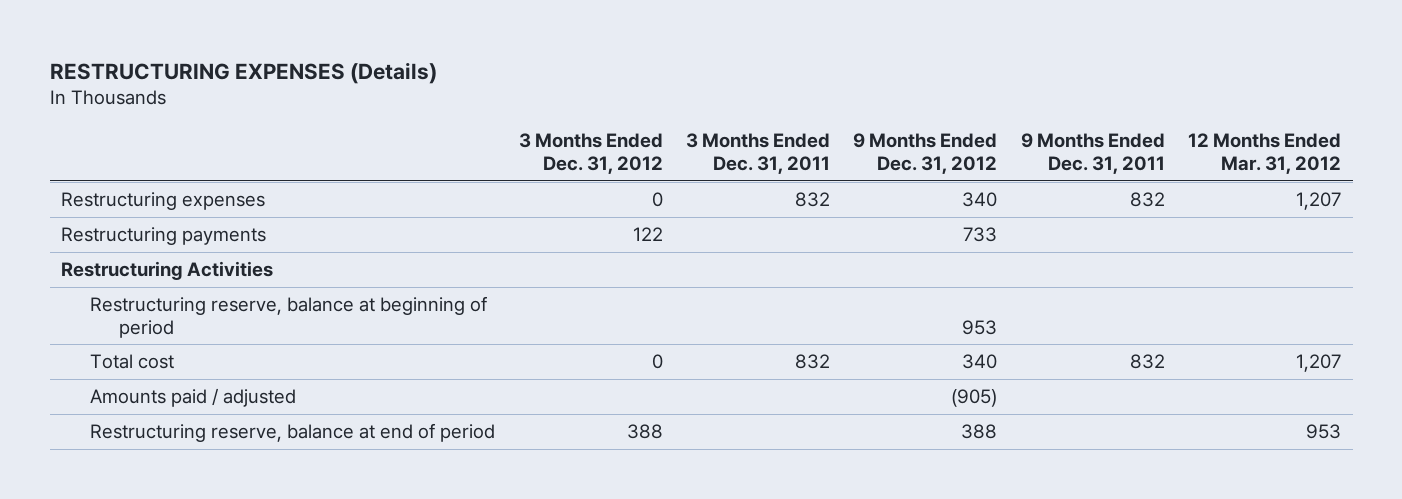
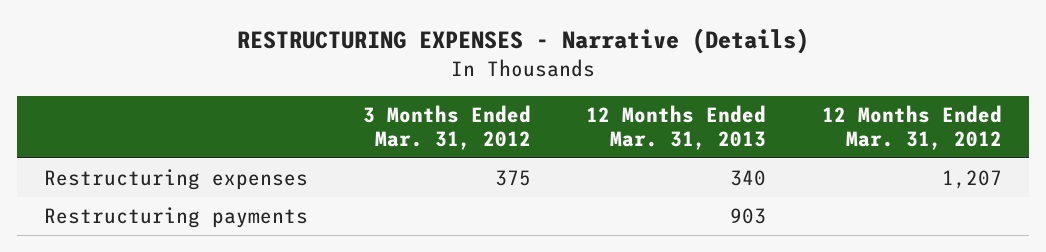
[49,61,437,84] RESTRUCTURING EXPENSES (Details) -> [236,28,809,55] RESTRUCTURING EXPENSES - Narrative (Details)
[518,133,663,174] 3 Months Ended Dec. 31, 2012 -> none
[686,133,831,174] 3 Months Ended Dec. 31, 2011 -> none
[853,133,998,174] 9 Months Ended Dec. 31, 2012 -> none
[1020,133,1165,174] 9 Months Ended Dec. 31, 2011 -> none
none -> [363,105,532,150] 3 Months Ended Mar. 31, 2012
none -> [586,105,767,150] 12 Months Ended Mar. 31, 2013
[61,261,274,281] Restructuring Activities -> none
[90,296,488,338] Restructuring reserve, balance at beginning of period -> none
[90,354,175,370] Total cost -> none
[90,388,297,408] Amounts paid / adjusted -> none
[90,423,496,443] Restructuring reserve, balance at end of period -> none

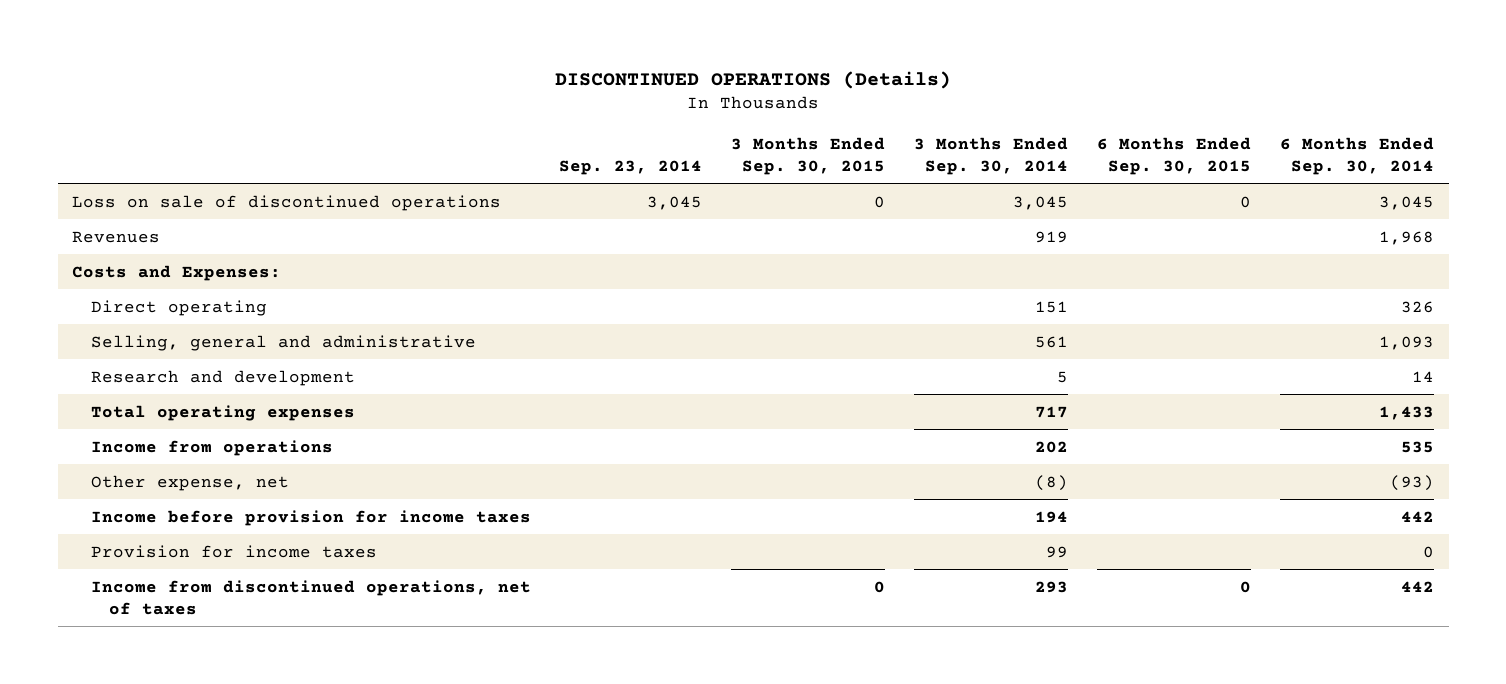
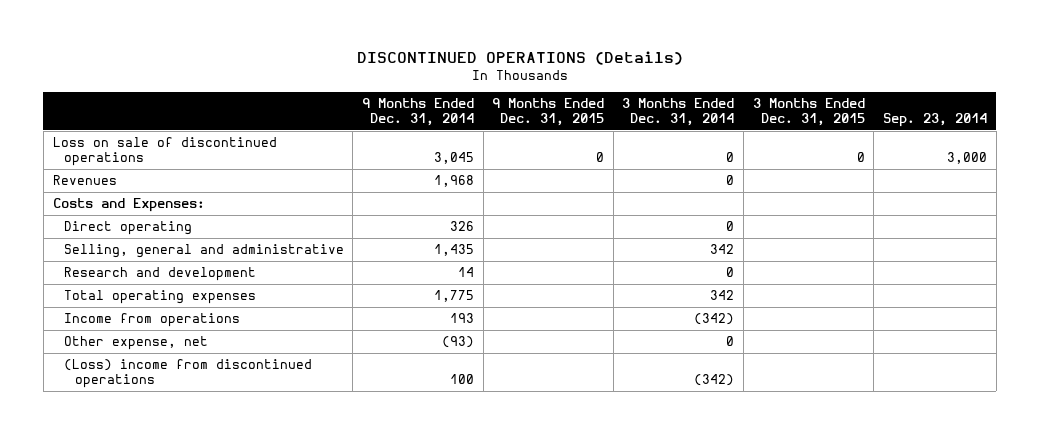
[731,136,886,175] 3 Months Ended Sep. 30, 2015 -> none
[914,136,1069,175] 3 Months Ended Sep. 30, 2014 -> none
[1097,136,1252,175] 6 Months Ended Sep. 30, 2015 -> none
[1280,136,1435,175] 6 Months Ended Sep. 30, 2014 -> none
none -> [361,98,474,127] 9 Months Ended Dec. 31, 2014
none -> [492,98,605,127] 9 Months Ended Dec. 31, 2015
none -> [622,98,735,127] 3 Months Ended Dec. 31, 2014
none -> [752,98,865,127] 3 Months Ended Dec. 31, 2015
[647,195,703,210] 3,045 -> [947,152,988,165] 3,000
[90,544,377,558] Provision for income taxes -> none
[90,579,531,615] Income from discontinued operations, net of taxes -> none
[90,509,531,526] Income before provision for income taxes -> [63,359,312,389] (Loss) income from discontinued operations

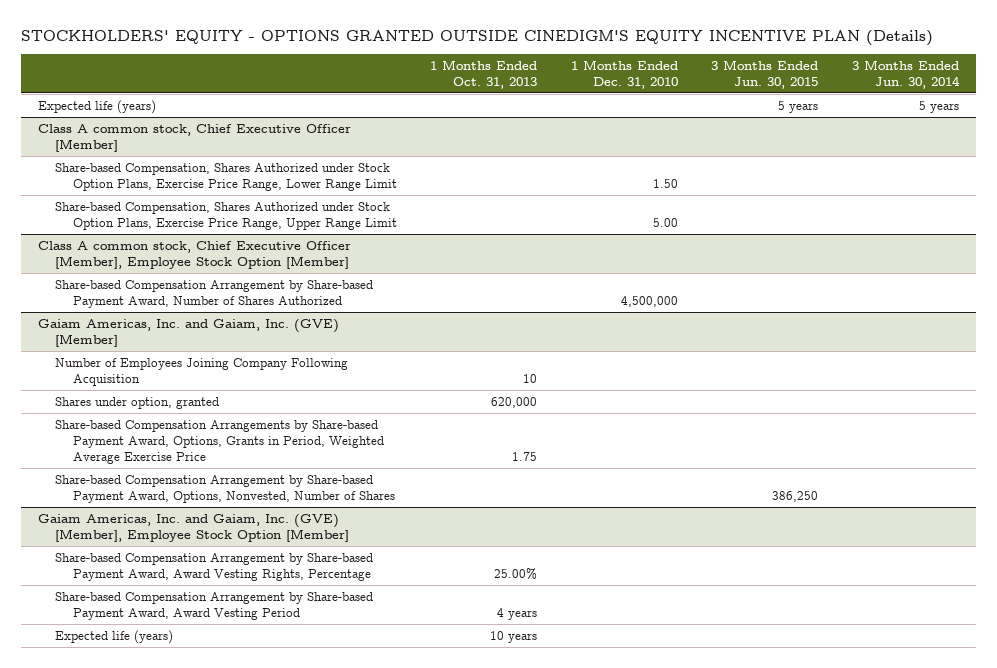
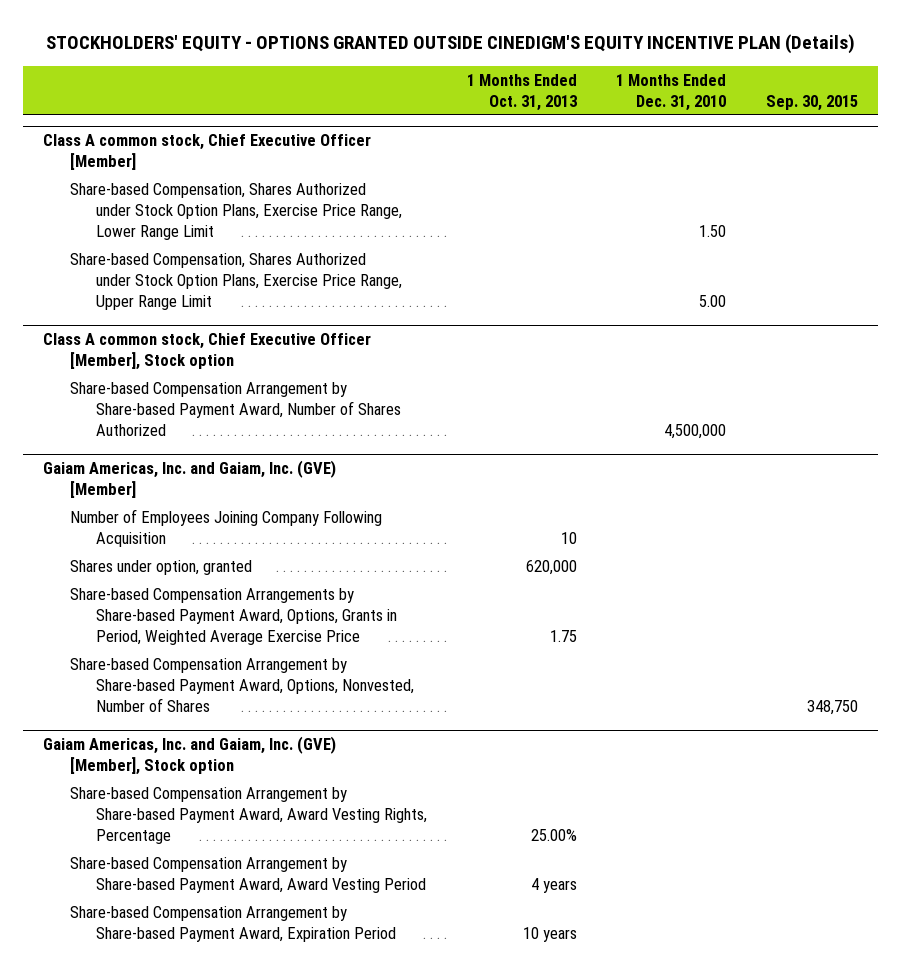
[711,60,819,89] 3 Months Ended Jun. 30, 2015 -> none
[851,60,960,89] 3 Months Ended Jun. 30, 2014 -> none
none -> [765,94,858,111] Sep. 30, 2015
[37,100,156,115] Expected life (years) -> none
[37,241,351,269] Class A common stock, Chief Executive Officer [Member], Employee Stock Option [Member] -> [43,333,372,371] Class A common stock, Chief Executive Officer [Member], Stock option
[37,514,350,542] Gaiam Americas, Inc. and Gaiam, Inc. (GVE) [Member], Employee Stock Option [Member] -> [43,736,337,776] Gaiam Americas, Inc. and Gaiam, Inc. (GVE) [Member], Stock option
[55,630,174,645] Expected life (years) -> none
none -> [69,905,396,942] Share-based Compensation Arrangement by Share-based Payment Award, Expiration Period

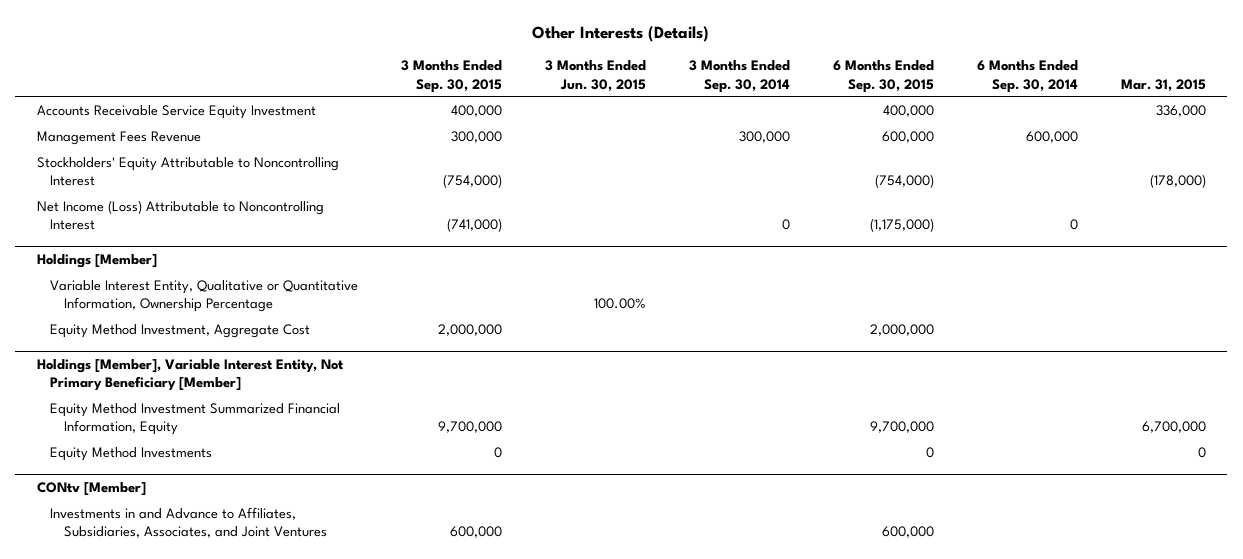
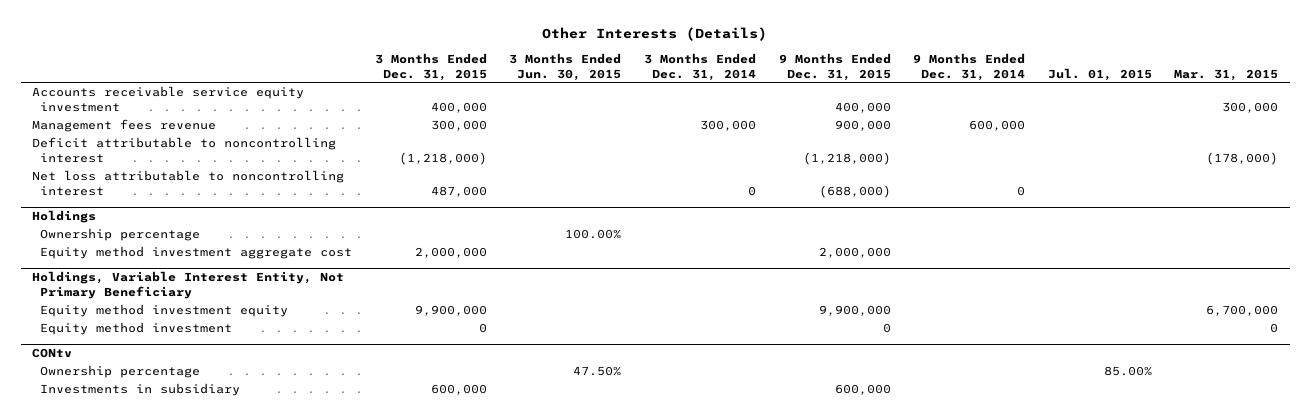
[401,60,503,93] 3 Months Ended Sep. 30, 2015 -> none
[689,60,791,93] 3 Months Ended Sep. 30, 2014 -> none
[833,60,935,93] 6 Months Ended Sep. 30, 2015 -> none
[977,60,1079,93] 6 Months Ended Sep. 30, 2014 -> none
none -> [374,52,487,81] 3 Months Ended Dec. 31, 2015
none -> [643,52,756,81] 3 Months Ended Dec. 31, 2014
none -> [778,52,891,81] 9 Months Ended Dec. 31, 2015
none -> [913,52,1026,81] 9 Months Ended Dec. 31, 2014
none -> [1047,67,1152,81] Jul. 01, 2015
[36,104,316,119] Accounts Receivable Service Equity Investment -> [31,85,304,112] Accounts receivable service equity investment
[1156,104,1207,117] 336,000 -> [1222,101,1279,113] 300,000
[36,130,201,145] Management Fees Revenue -> [31,118,216,132] Management fees revenue
[36,156,339,187] Stockholders' Equity Attributable to Noncontrolling Interest -> [31,136,336,163] Deficit attributable to noncontrolling interest
[36,199,324,231] Net Income (Loss) Attributable to Noncontrolling Interest -> [31,169,344,196] Net loss attributable to noncontrolling interest
[36,253,157,268] Holdings [Member] -> [31,210,96,224] Holdings
[50,279,359,313] Variable Interest Entity, Qualitative or Quantitative Information, Ownership Percentage -> [40,227,201,241] Ownership percentage
[50,323,311,338] Equity Method Investment, Aggregate Cost -> [40,245,353,259] Equity method investment aggregate cost
[36,358,344,392] Holdings [Member], Variable Interest Entity, Not Primary Beneficiary [Member] -> [31,271,344,300] Holdings, Variable Interest Entity, Not Primary Beneficiary
[50,402,341,436] Equity Method Investment Summarized Financial Information, Equity -> [40,303,289,317] Equity method investment equity
[50,446,213,461] Equity Method Investments -> [40,321,233,335] Equity method investment
[36,481,146,496] CONtv [Member] -> [31,348,72,359] CONtv
none -> [40,364,201,378] Ownership percentage
[50,506,327,539] Investments in and Advance to Affiliates, Subsidiaries, Associates, and Joint Ventures -> [40,382,241,396] Investments in subsidiary

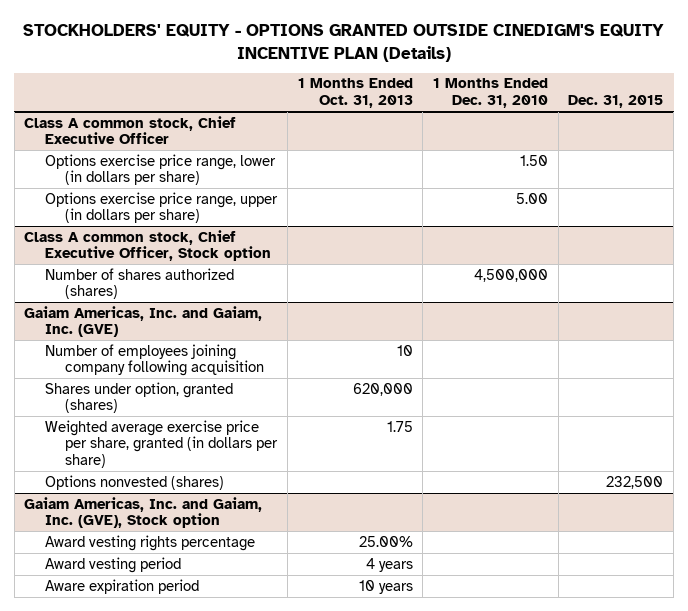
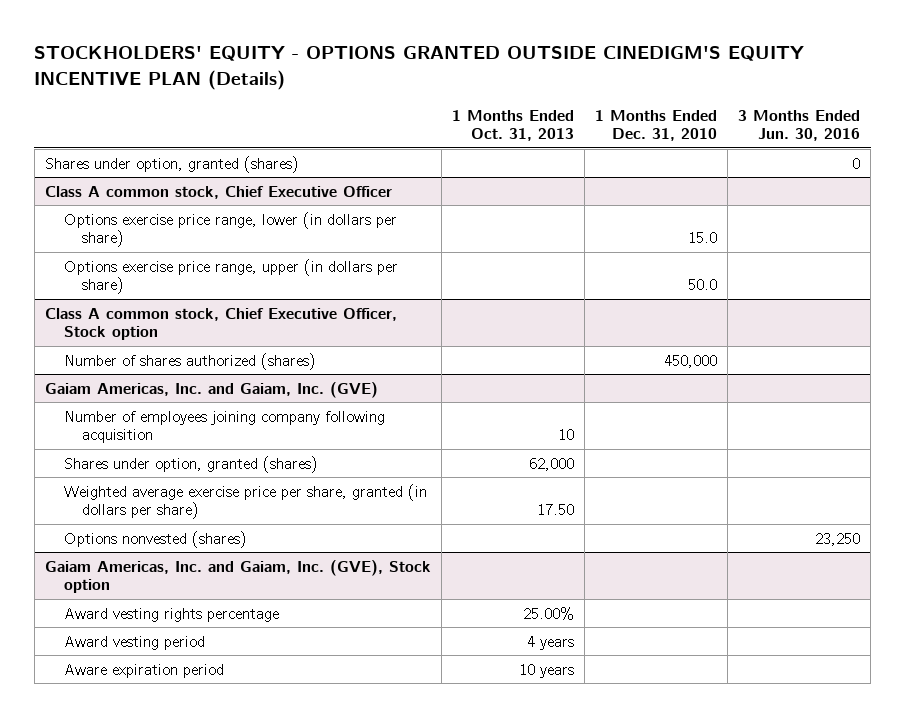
[568,95,664,109] Dec. 31, 2015 -> none
none -> [738,109,861,142] 3 Months Ended Jun. 30, 2016
none -> [44,155,299,173] Shares under option, granted (shares)
[520,154,549,166] 1.50 -> [688,232,718,244] 15.0
[516,192,549,204] 5.00 -> [688,279,718,291] 50.0
[474,268,549,282] 4,500,000 -> [664,354,718,368] 450,000
[352,382,413,396] 620,000 -> [528,457,574,471] 62,000
[386,420,413,432] 1.75 -> [536,504,574,516] 17.50

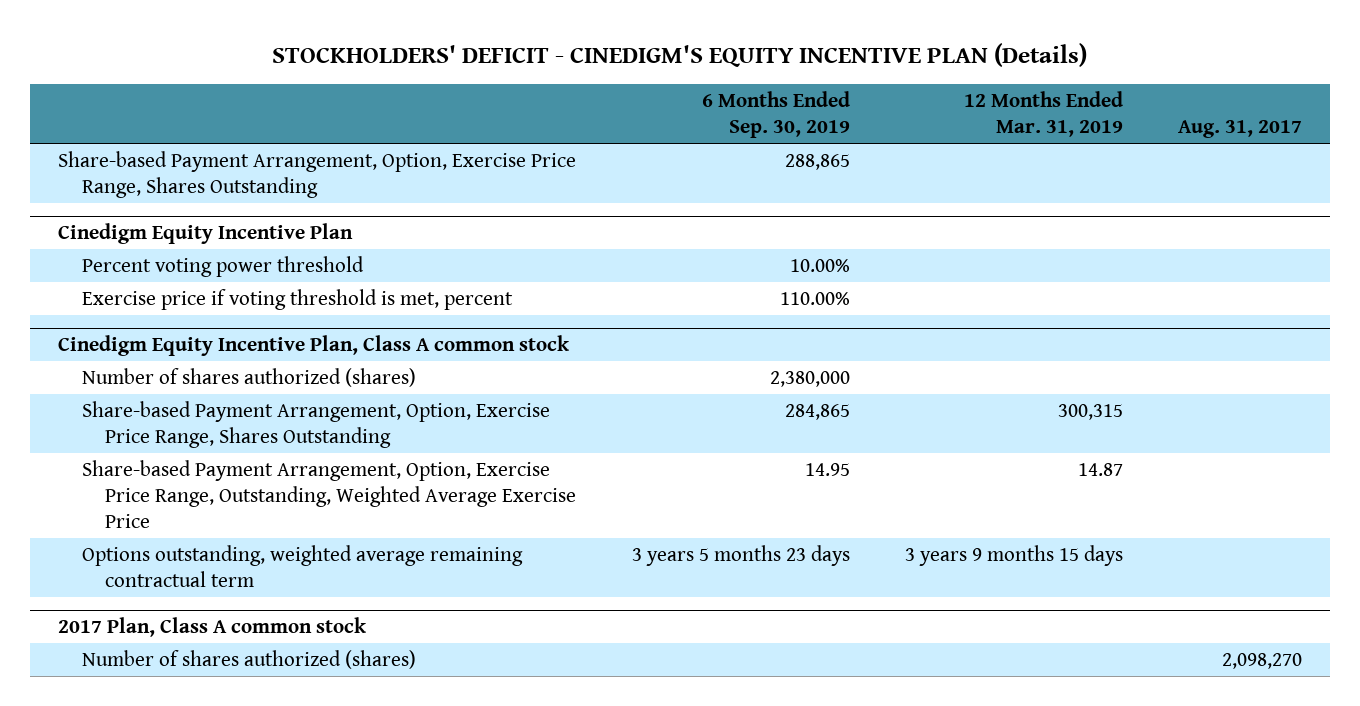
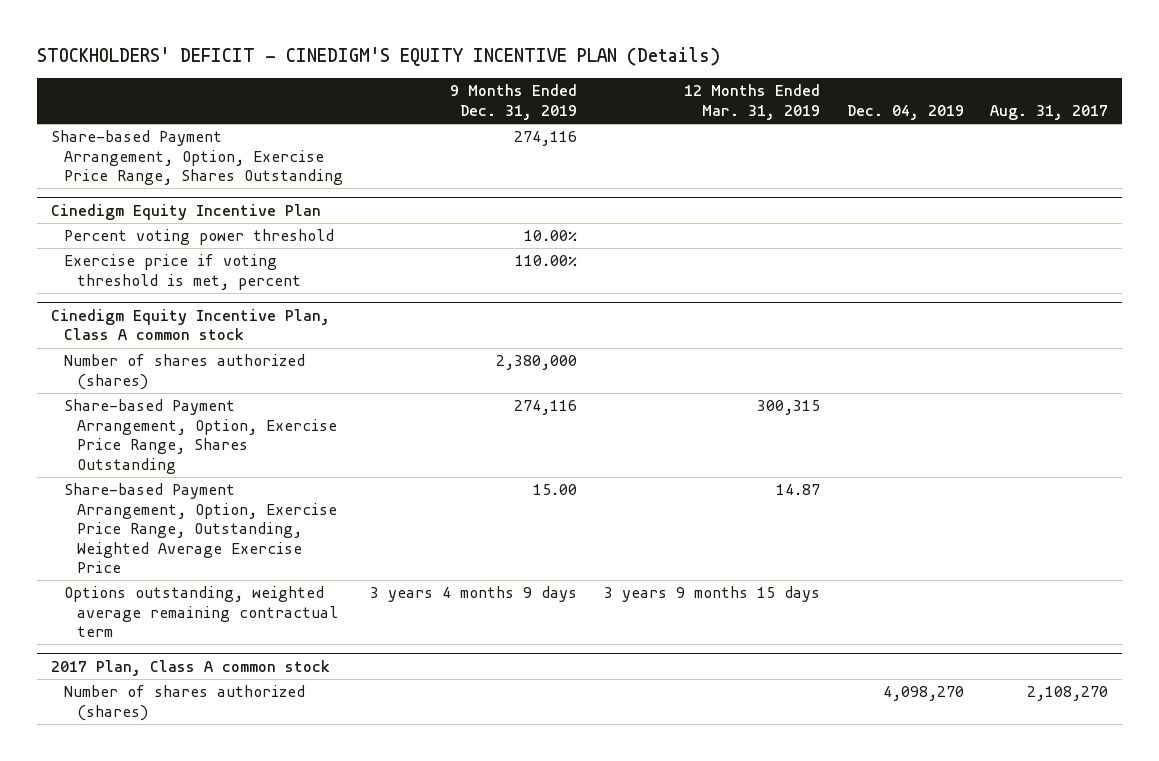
[701,91,850,139] 6 Months Ended Sep. 30, 2019 -> none
none -> [449,84,577,120] 9 Months Ended Dec. 31, 2019
none -> [846,104,964,120] Dec. 04, 2019
[1222,653,1303,670] 2,098,270 -> [1027,686,1109,702] 2,108,270

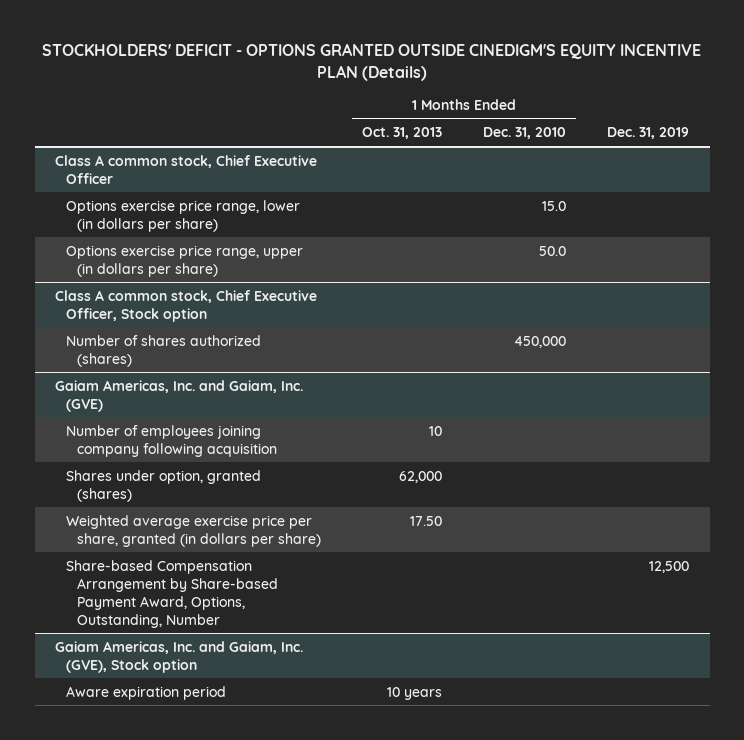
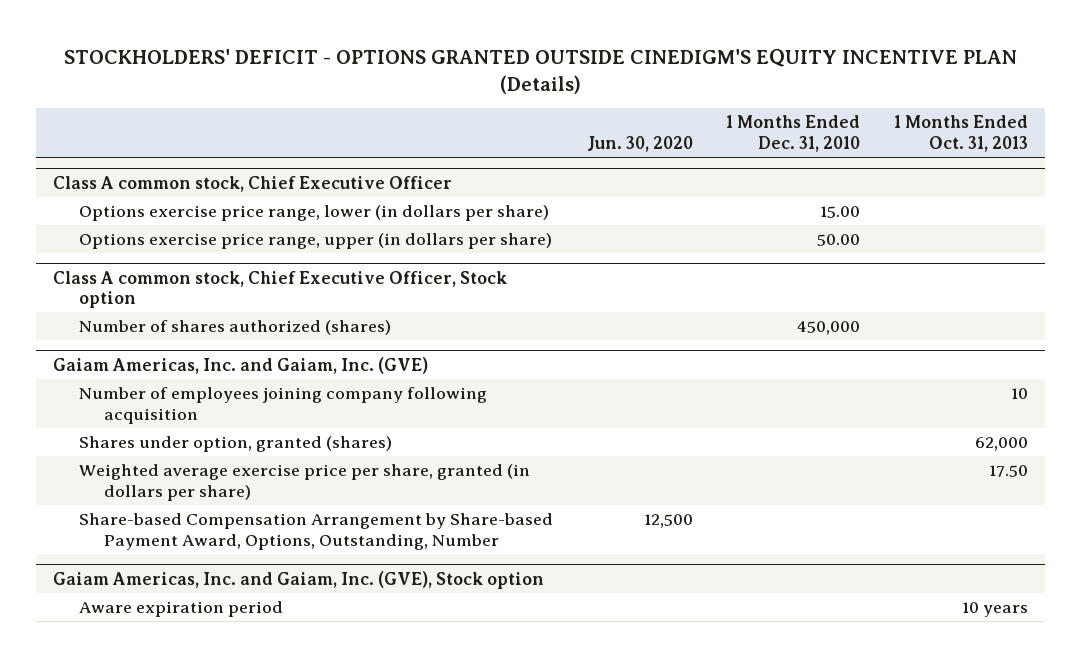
[607,127,690,140] Dec. 31, 2019 -> none
none -> [586,136,693,153] Jun. 30, 2020
[542,200,567,211] 15.0 -> [820,206,861,219] 15.00
[539,245,567,256] 50.0 -> [817,234,861,247] 50.00

